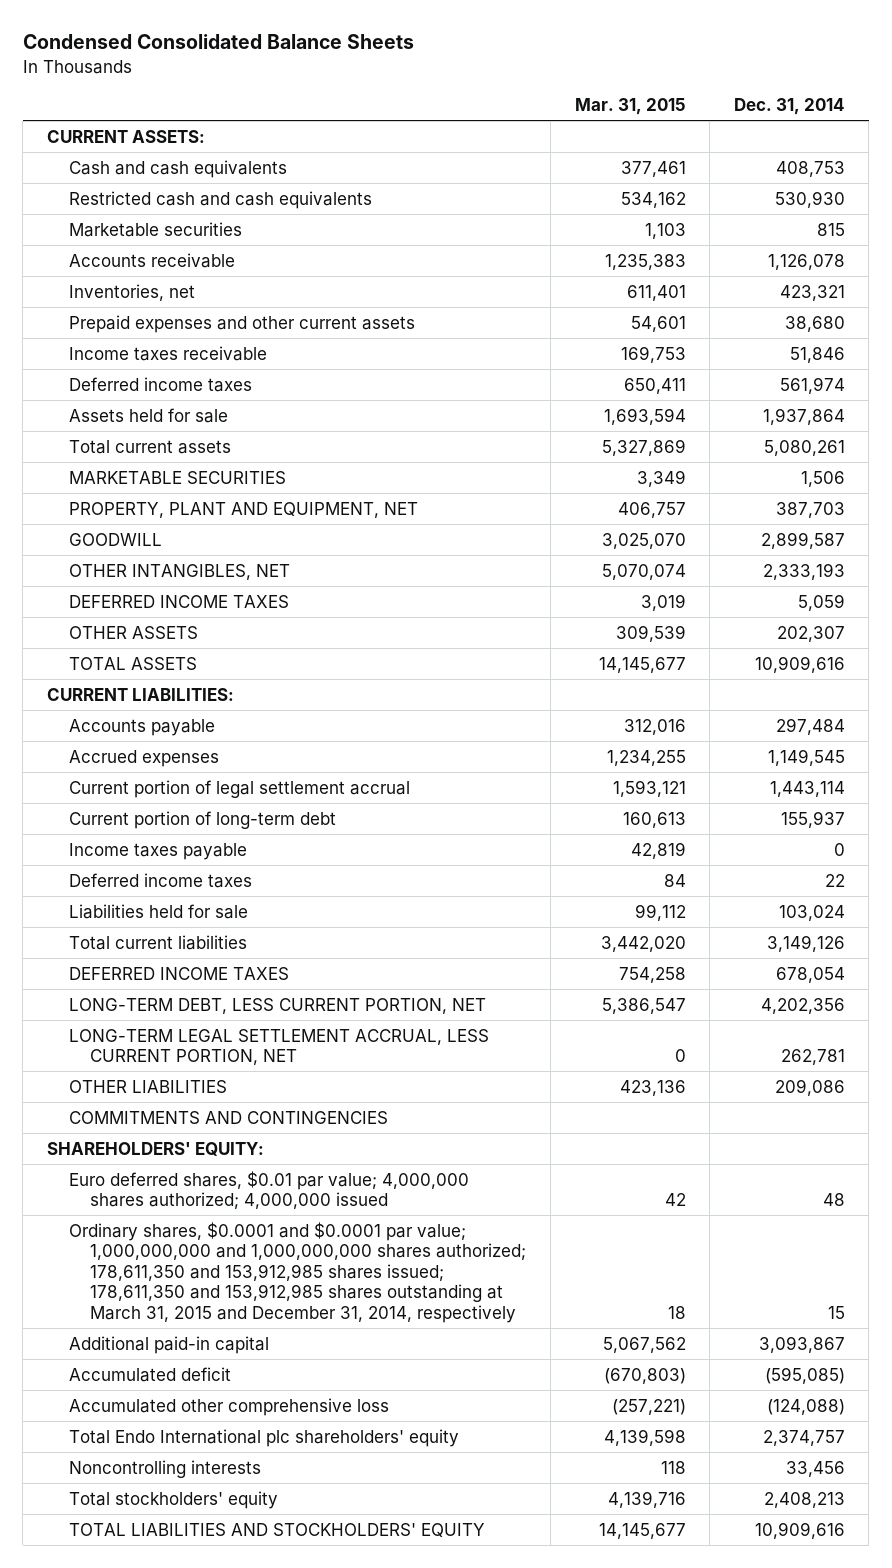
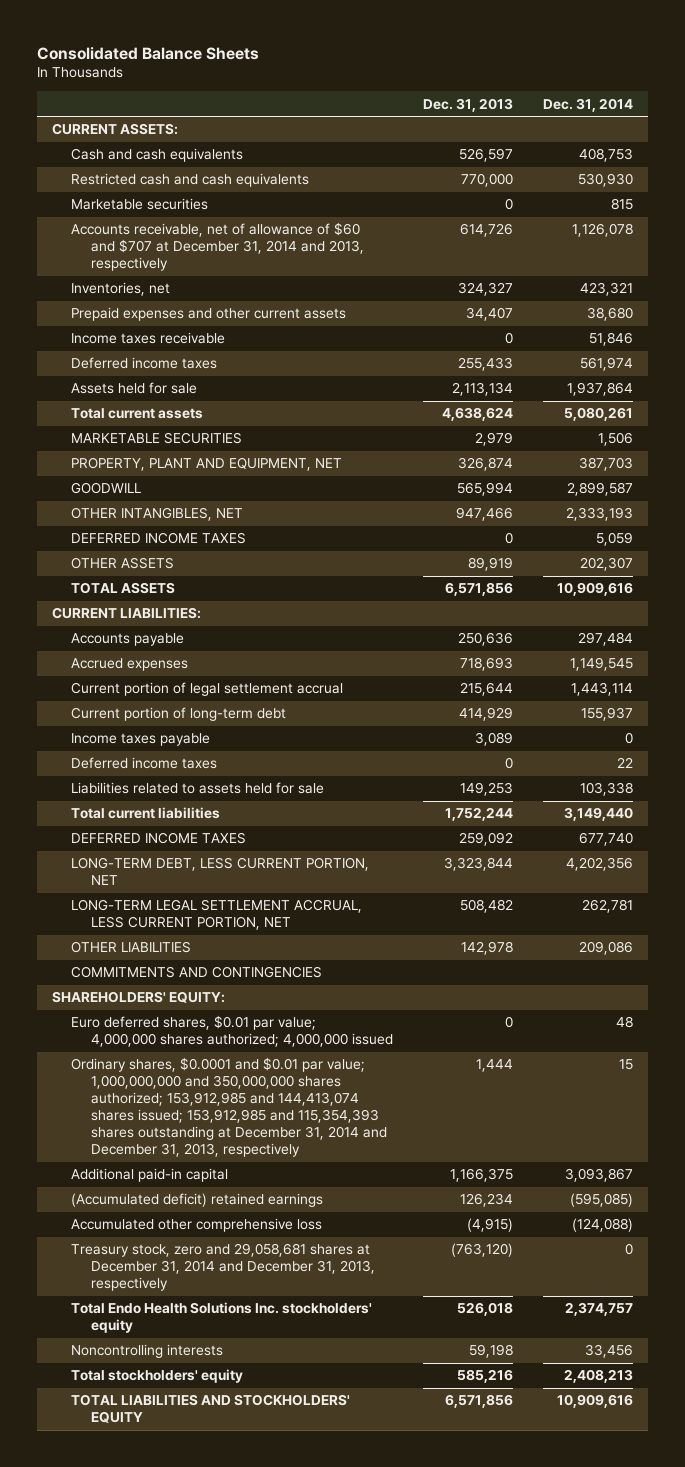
[22,34,414,50] Condensed Consolidated Balance Sheets -> [36,46,259,60] Consolidated Balance Sheets
[574,98,686,116] Mar. 31, 2015 -> none
none -> [422,97,513,112] Dec. 31, 2013
[68,252,235,268] Accounts receivable -> [71,222,364,272] Accounts receivable, net of allowance of $60 and $707 at December 31, 2014 and 2013, respectively
[68,903,248,919] Liabilities held for sale -> [71,782,325,795] Liabilities related to assets held for sale
[778,904,845,921] 103,024 -> [579,782,633,797] 103,338
[766,934,845,952] 3,149,126 -> [563,807,633,822] 3,149,440
[775,966,845,983] 678,054 -> [578,832,633,847] 677,740
[68,1221,527,1324] Ordinary shares, $0.0001 and $0.0001 par value; 1,000,000,000 and 1,000,000,000 shares authorized; 178,611,350 and 153,912,985 shares issued; 178,611,350 and 153,912,985 shares outstanding at March 31, 2015 and December 31, 2014, respectively -> [71,1057,387,1158] Ordinary shares, $0.0001 and $0.01 par value; 1,000,000,000 and 350,000,000 shares authorized; 153,912,985 and 144,413,074 shares issued; 153,912,985 and 115,354,393 shares outstanding at December 31, 2014 and December 31, 2013, respectively
[68,1366,231,1382] Accumulated deficit -> [71,1193,324,1208] (Accumulated deficit) retained earnings
none -> [71,1243,375,1292] Treasury stock, zero and 29,058,681 shares at December 31, 2014 and December 31, 2013, respectively
[68,1428,459,1447] Total Endo International plc shareholders' equity -> [71,1302,373,1334] Total Endo Health Solutions Inc. stockholders' equity

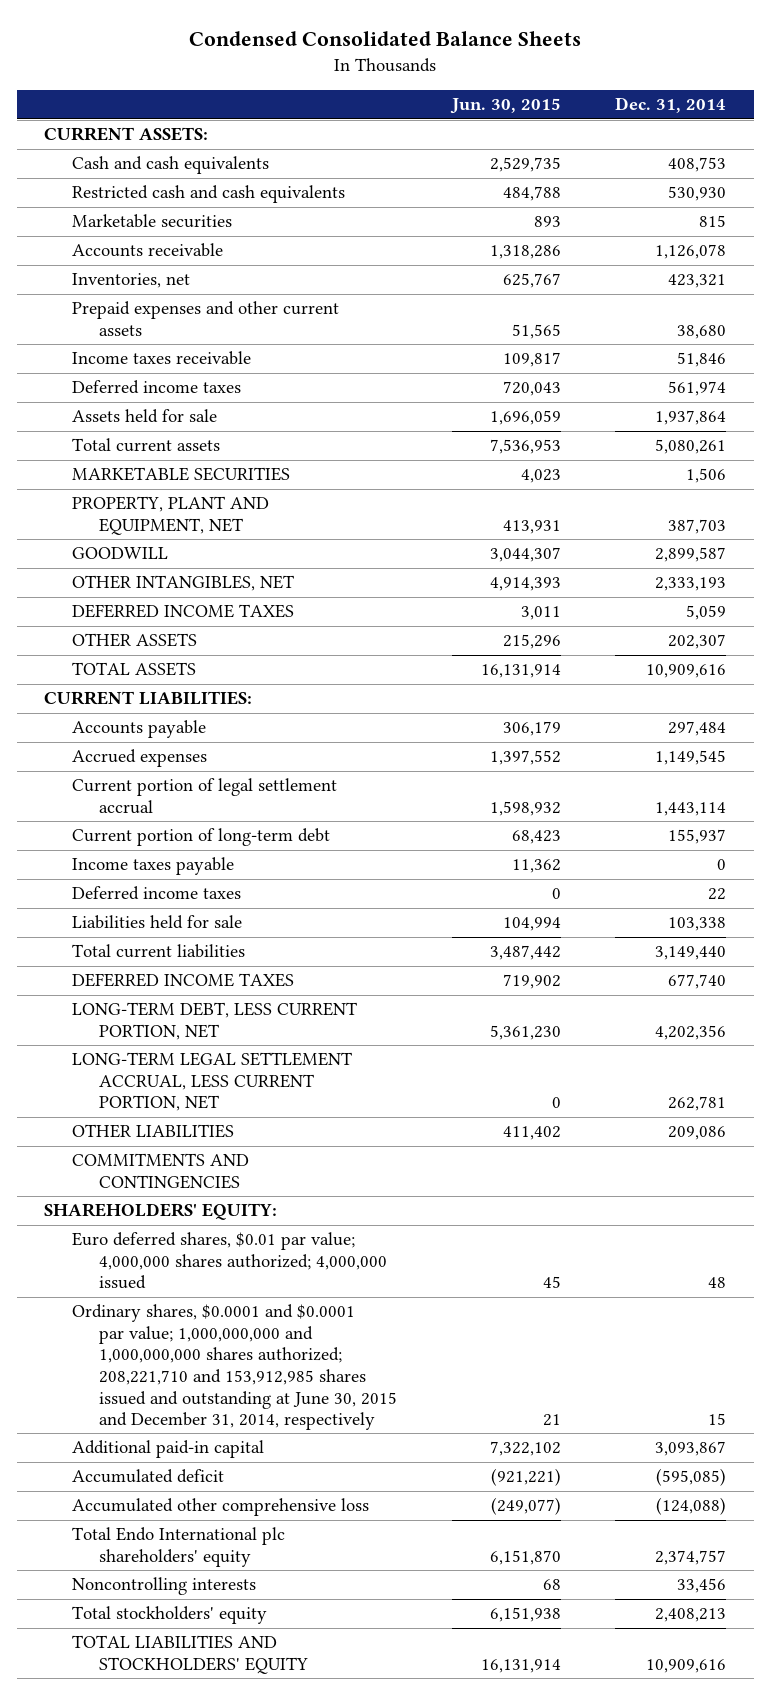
[36,46,259,60] Consolidated Balance Sheets -> [189,31,582,47] Condensed Consolidated Balance Sheets
[422,97,513,112] Dec. 31, 2013 -> none
none -> [449,98,561,115] Jun. 30, 2015
[71,222,364,272] Accounts receivable, net of allowance of $60 and $707 at December 31, 2014 and 2013, respectively -> [71,243,223,258] Accounts receivable
[71,782,325,795] Liabilities related to assets held for sale -> [71,915,242,930] Liabilities held for sale
[71,1057,387,1158] Ordinary shares, $0.0001 and $0.01 par value; 1,000,000,000 and 350,000,000 shares authorized; 153,912,985 and 144,413,074 shares issued; 153,912,985 and 115,354,393 shares outstanding at December 31, 2014 and December 31, 2013, respectively -> [71,1304,398,1431] Ordinary shares, $0.0001 and $0.0001 par value; 1,000,000,000 and 1,000,000,000 shares authorized; 208,221,710 and 153,912,985 shares issued and outstanding at June 30, 2015 and December 31, 2014, respectively
[71,1193,324,1208] (Accumulated deficit) retained earnings -> [71,1469,224,1484] Accumulated deficit
[71,1243,375,1292] Treasury stock, zero and 29,058,681 shares at December 31, 2014 and December 31, 2013, respectively -> none
[71,1302,373,1334] Total Endo Health Solutions Inc. stockholders' equity -> [71,1527,285,1567] Total Endo International plc shareholders' equity

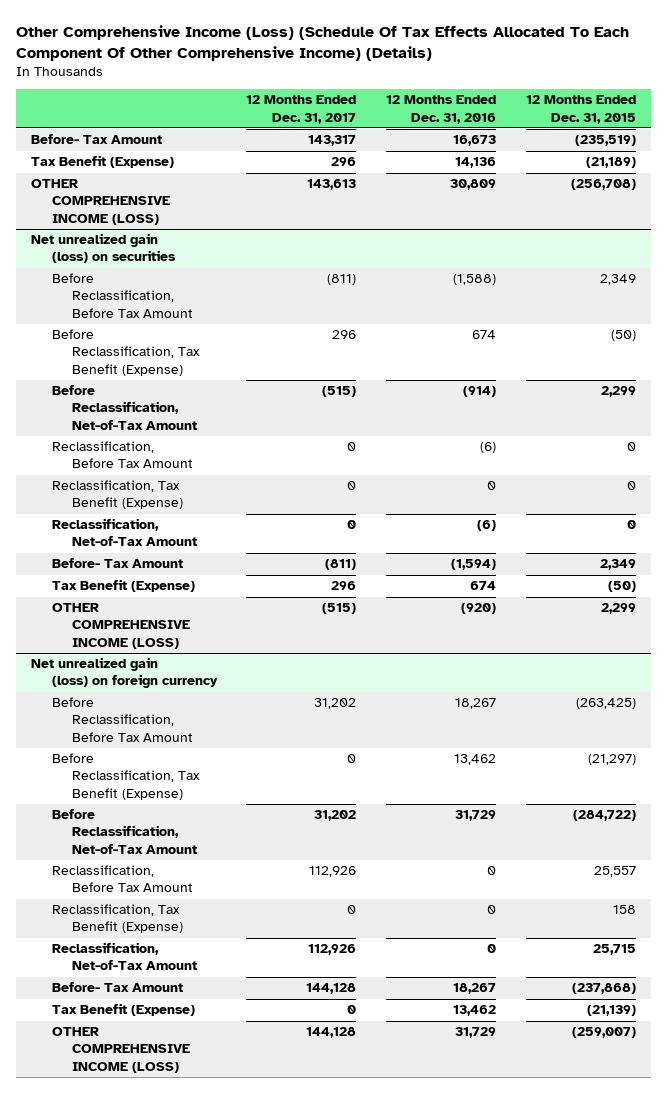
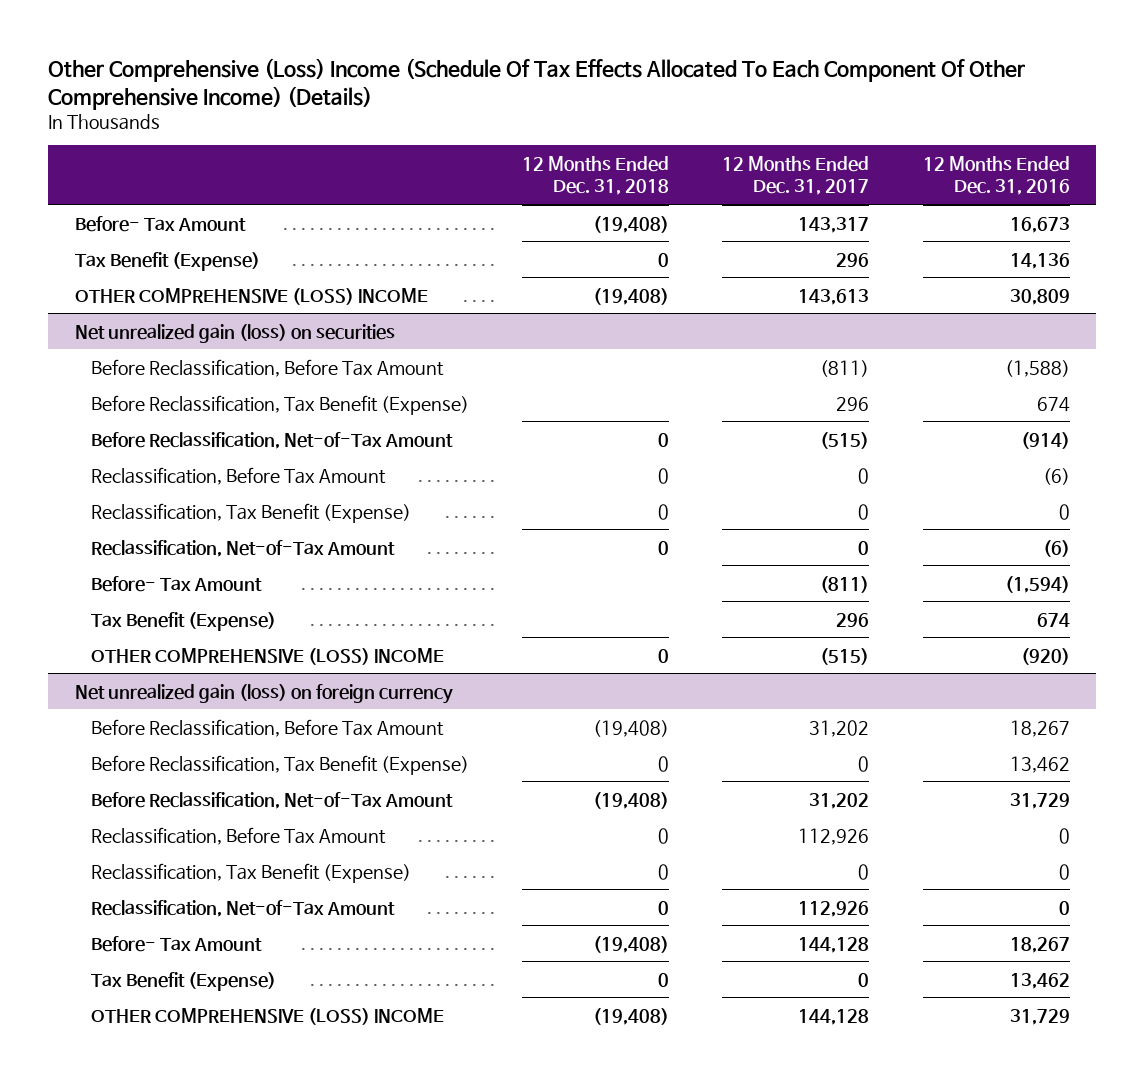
[16,25,630,61] Other Comprehensive Income (Loss) (Schedule Of Tax Effects Allocated To Each Component Of Other Comprehensive Income) (Details) -> [48,57,1026,110] Other Comprehensive (Loss) Income (Schedule Of Tax Effects Allocated To Each Component Of Other Comprehensive Income) (Details)
[525,95,636,124] 12 Months Ended Dec. 31, 2015 -> none
none -> [522,156,670,196] 12 Months Ended Dec. 31, 2018
[31,179,170,225] OTHER COMPREHENSIVE INCOME (LOSS) -> [74,287,428,305] OTHER COMPREHENSIVE (LOSS) INCOME
[51,603,191,649] OTHER COMPREHENSIVE INCOME (LOSS) -> [90,647,444,665] OTHER COMPREHENSIVE (LOSS) INCOME
[51,1027,191,1073] OTHER COMPREHENSIVE INCOME (LOSS) -> [90,1007,444,1025] OTHER COMPREHENSIVE (LOSS) INCOME

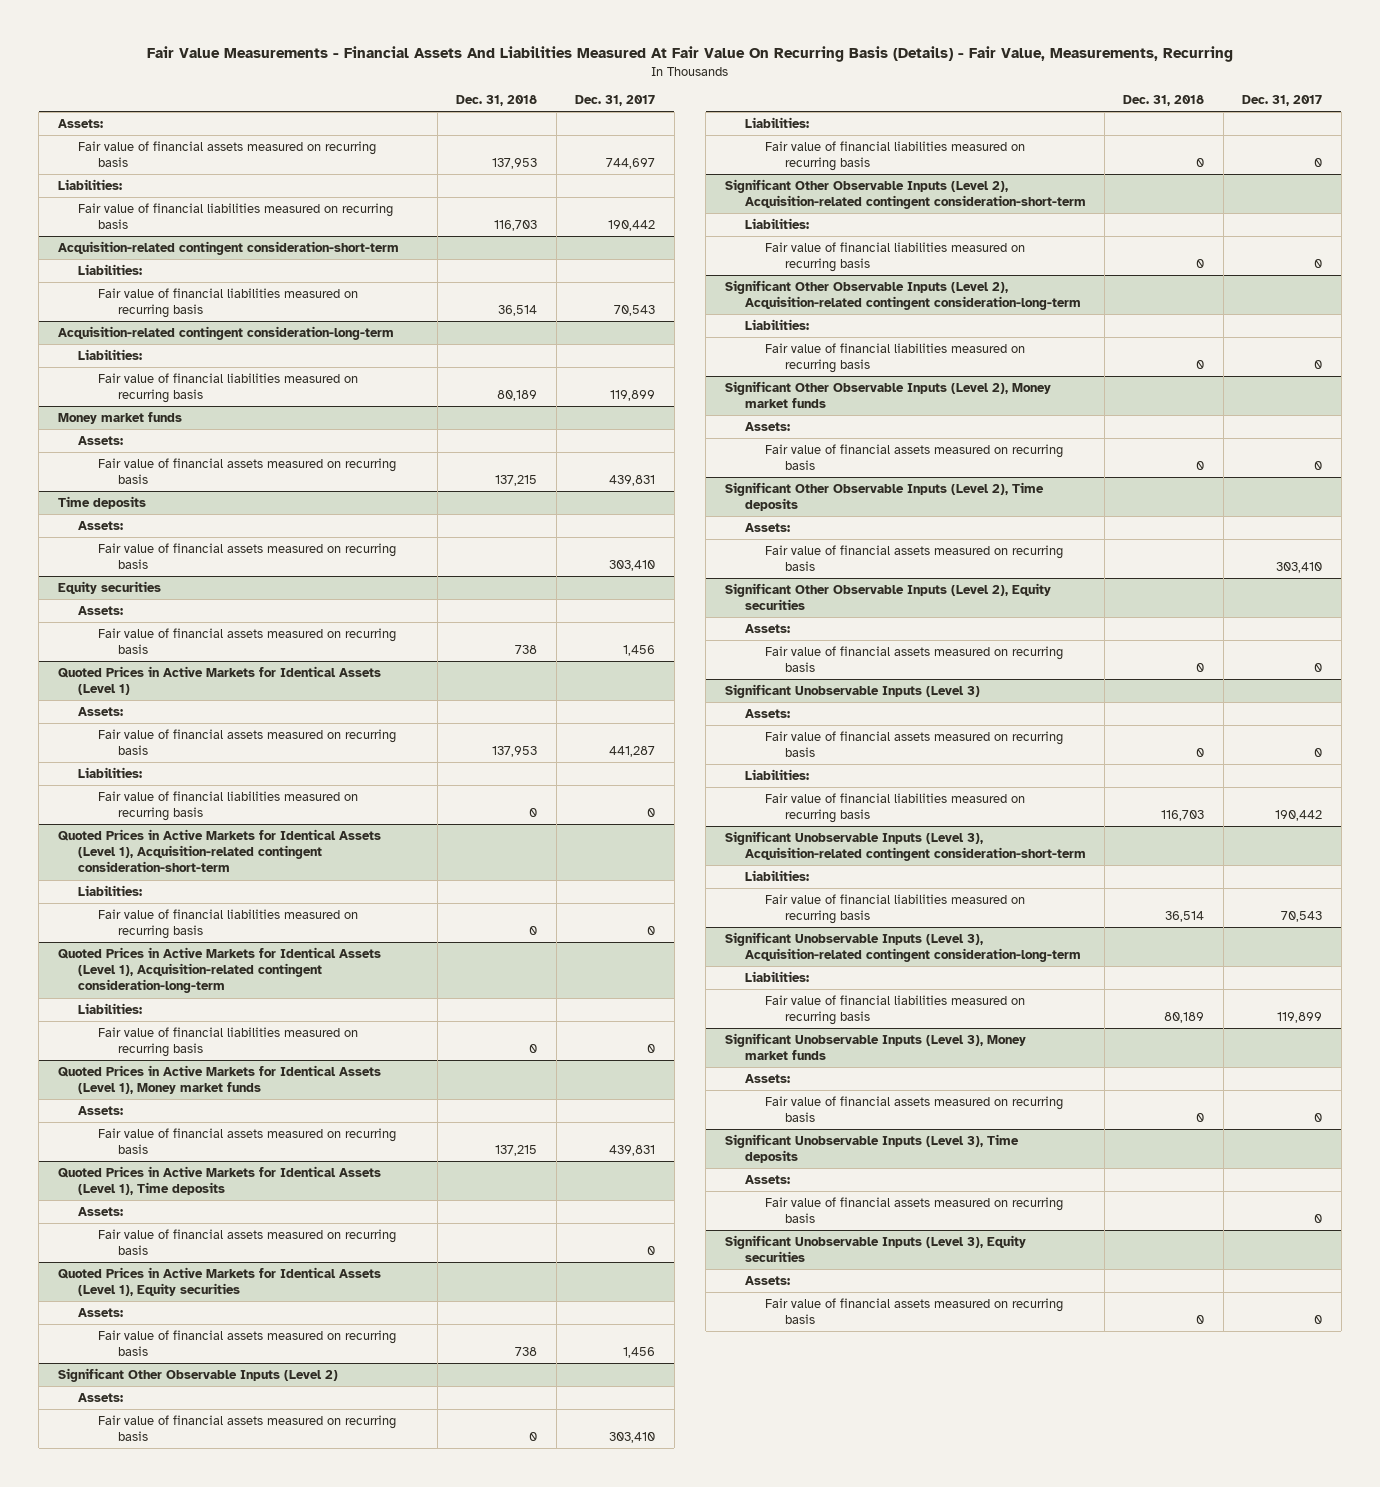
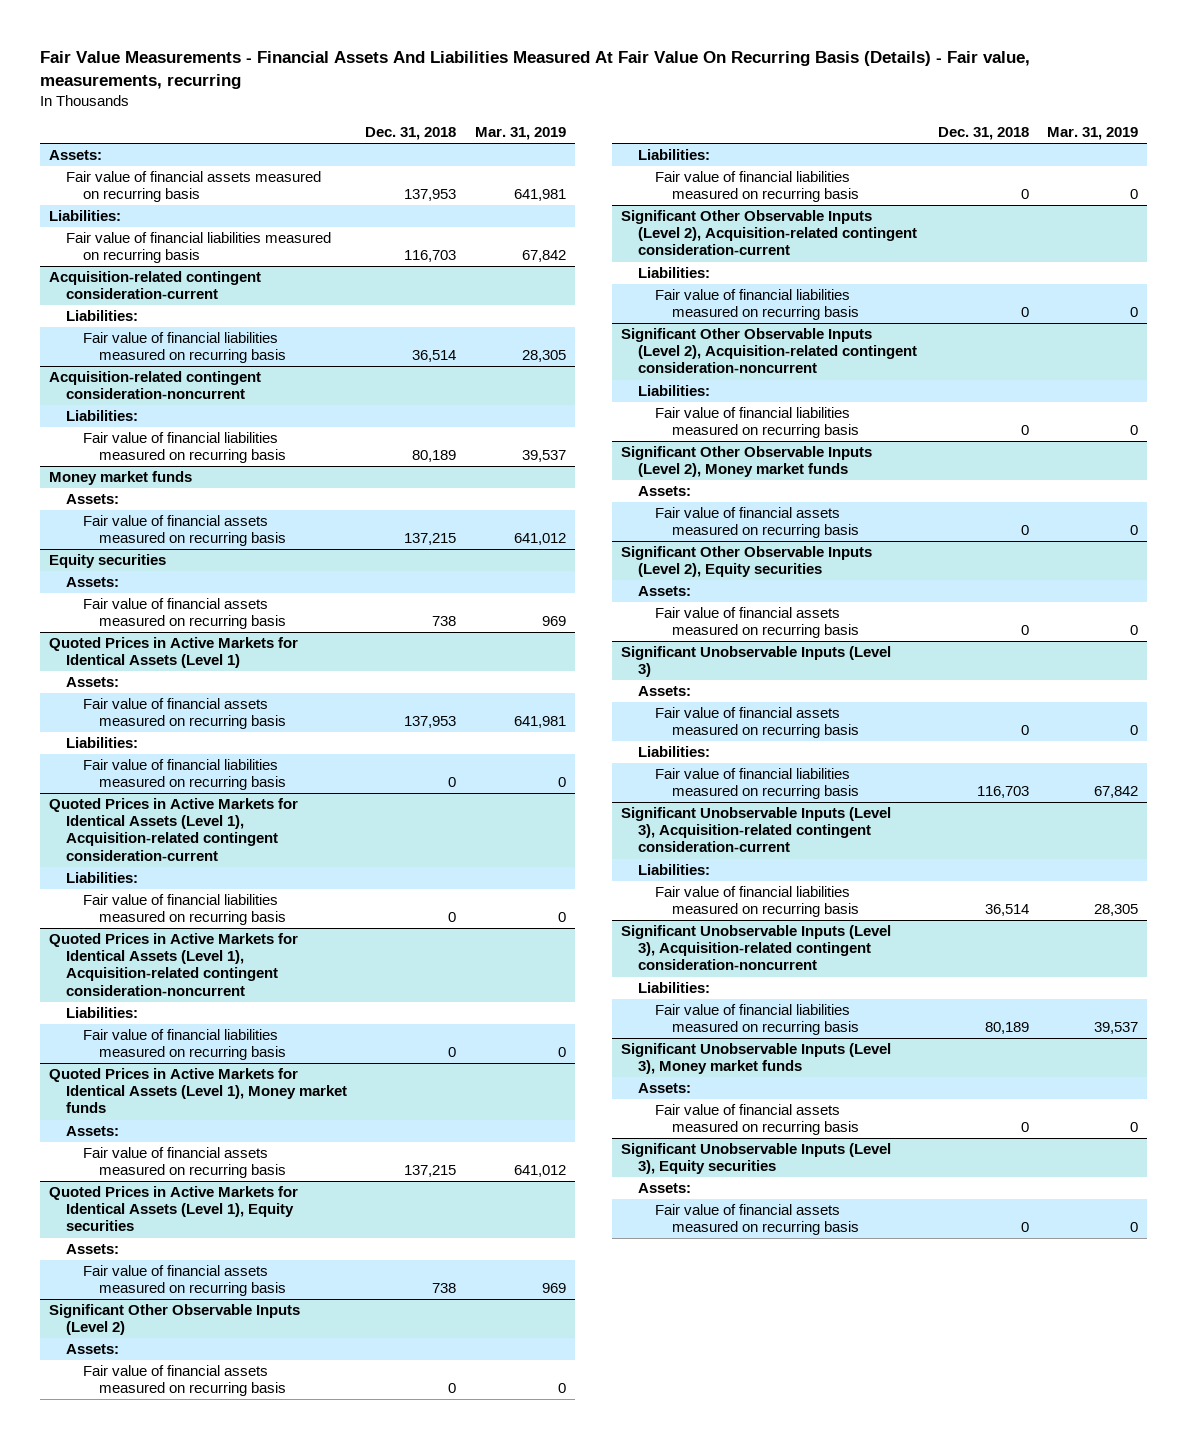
[146,46,1233,63] Fair Value Measurements - Financial Assets And Liabilities Measured At Fair Value On Recurring Basis (Details) - Fair Value, Measurements, Recurring -> [39,50,1030,89] Fair Value Measurements - Financial Assets And Liabilities Measured At Fair Value On Recurring Basis (Details) - Fair value, measurements, recurring
[575,94,656,106] Dec. 31, 2017 -> none
none -> [474,127,566,141] Mar. 31, 2019
[57,240,399,255] Acquisition-related contingent consideration-short-term -> [49,271,262,300] Acquisition-related contingent consideration-current
[57,325,394,340] Acquisition-related contingent consideration-long-term -> [49,371,262,400] Acquisition-related contingent consideration-noncurrent
[57,495,146,509] Time deposits -> none
[77,520,123,530] Assets: -> none
[97,542,396,570] Fair value of financial assets measured on recurring basis -> none
[57,828,381,873] Quoted Prices in Active Markets for Identical Assets (Level 1), Acquisition-related contingent consideration-short-term -> [49,798,299,861] Quoted Prices in Active Markets for Identical Assets (Level 1), Acquisition-related contingent consideration-current
[57,946,381,994] Quoted Prices in Active Markets for Identical Assets (Level 1), Acquisition-related contingent consideration-long-term -> [49,933,299,996] Quoted Prices in Active Markets for Identical Assets (Level 1), Acquisition-related contingent consideration-noncurrent
[57,1165,381,1196] Quoted Prices in Active Markets for Identical Assets (Level 1), Time deposits -> none
[77,1206,123,1216] Assets: -> none
[97,1228,396,1256] Fair value of financial assets measured on recurring basis -> none
[724,178,1086,210] Significant Other Observable Inputs (Level 2), Acquisition-related contingent consideration-short-term -> [621,210,918,256] Significant Other Observable Inputs (Level 2), Acquisition-related contingent consideration-current
[724,279,1081,311] Significant Other Observable Inputs (Level 2), Acquisition-related contingent consideration-long-term -> [621,328,918,374] Significant Other Observable Inputs (Level 2), Acquisition-related contingent consideration-noncurrent
[724,481,1044,512] Significant Other Observable Inputs (Level 2), Time deposits -> none
[744,522,790,532] Assets: -> none
[764,544,1063,572] Fair value of financial assets measured on recurring basis -> none
[724,830,1086,862] Significant Unobservable Inputs (Level 3), Acquisition-related contingent consideration-short-term -> [621,807,892,853] Significant Unobservable Inputs (Level 3), Acquisition-related contingent consideration-current
[724,931,1081,963] Significant Unobservable Inputs (Level 3), Acquisition-related contingent consideration-long-term -> [621,925,892,971] Significant Unobservable Inputs (Level 3), Acquisition-related contingent consideration-noncurrent
[724,1133,1019,1164] Significant Unobservable Inputs (Level 3), Time deposits -> none
[744,1174,790,1184] Assets: -> none
[764,1196,1063,1224] Fair value of financial assets measured on recurring basis -> none

